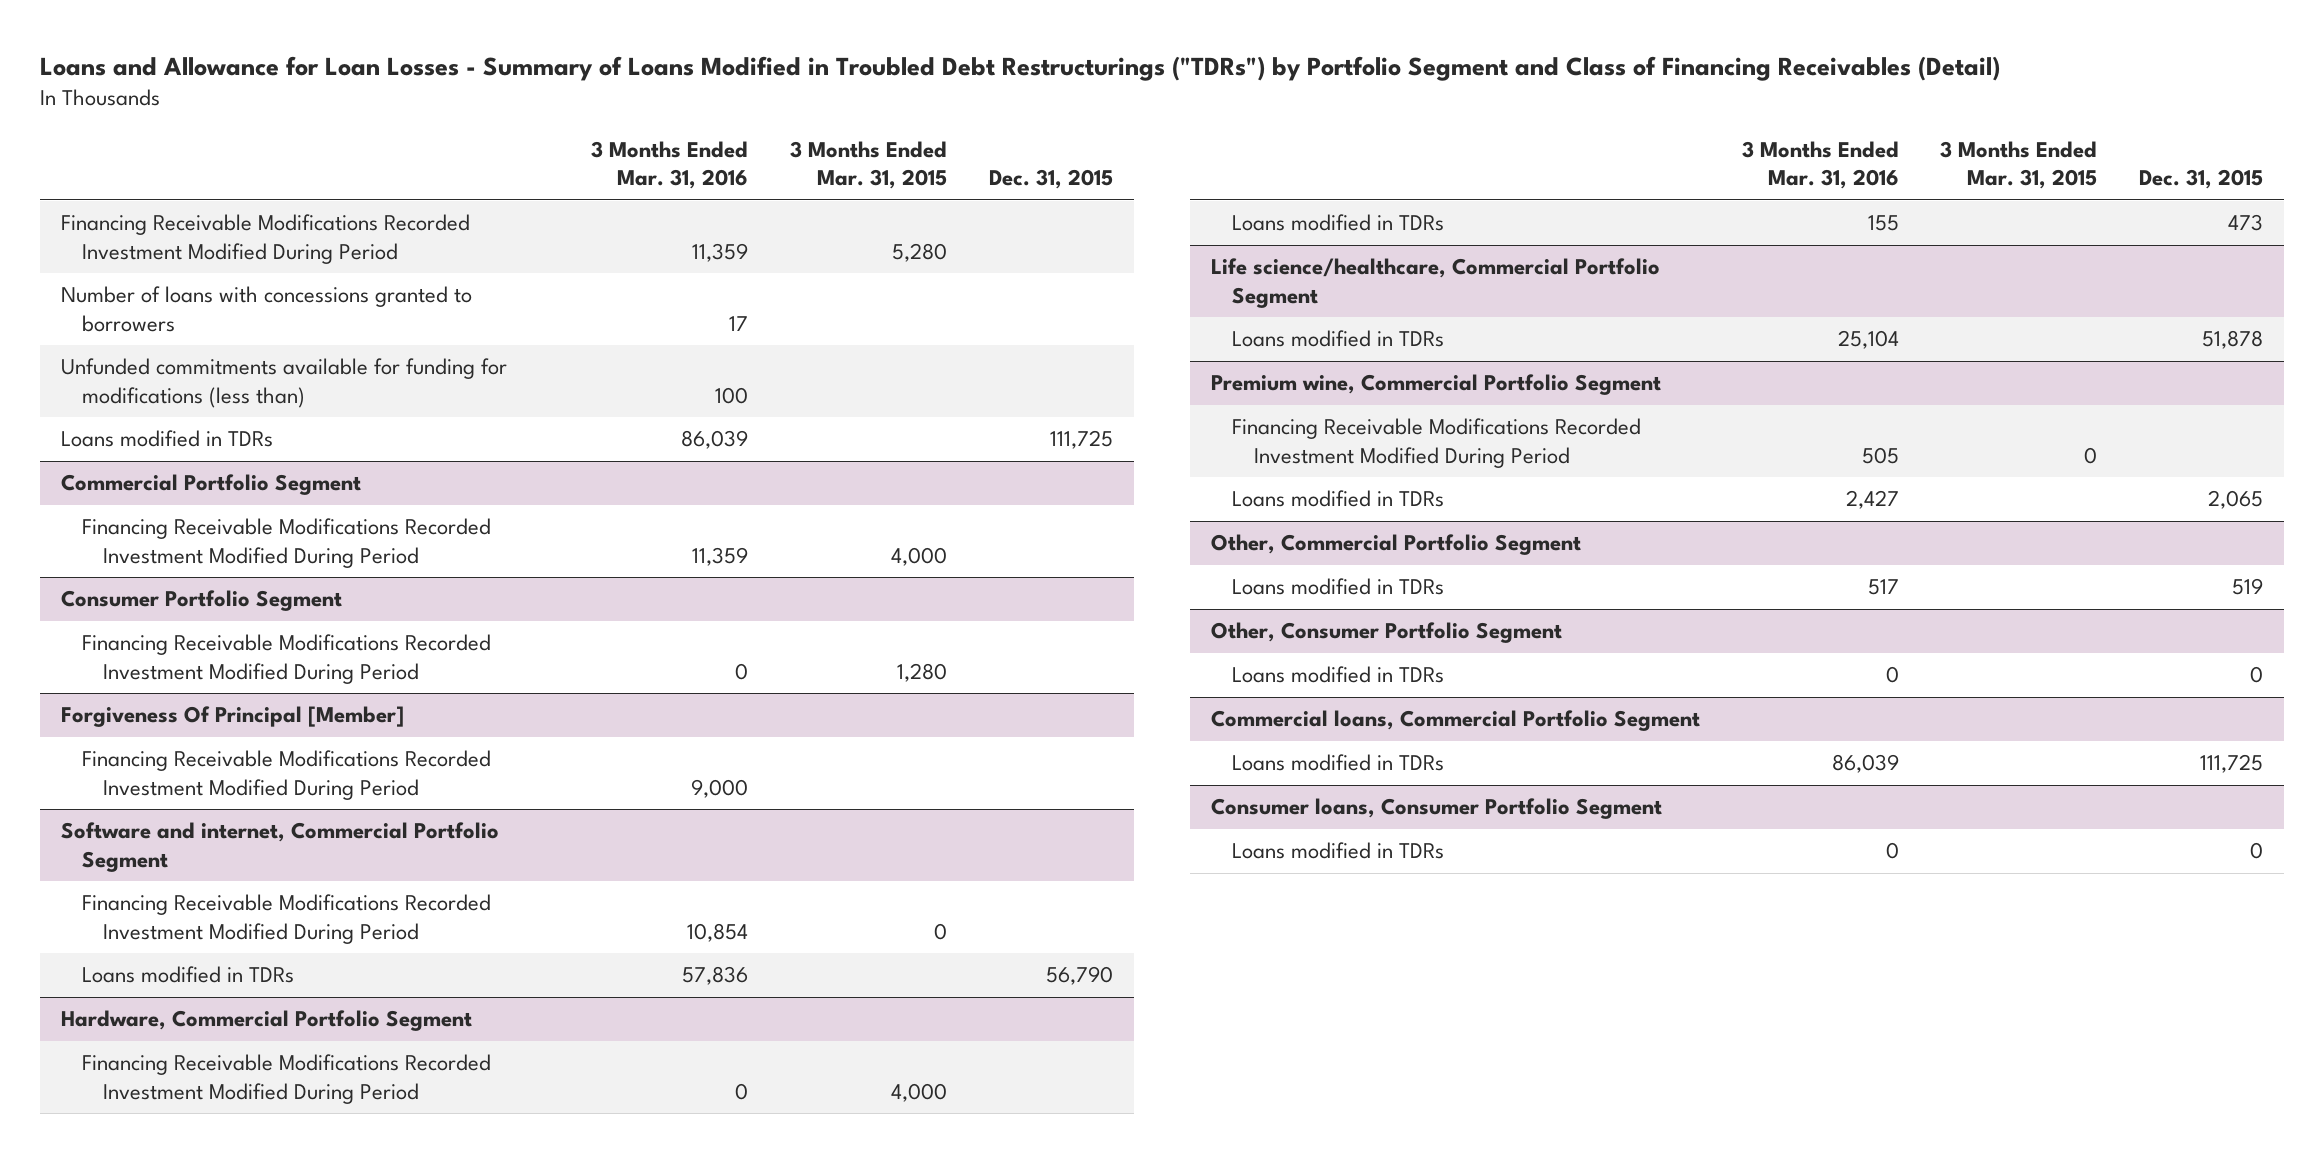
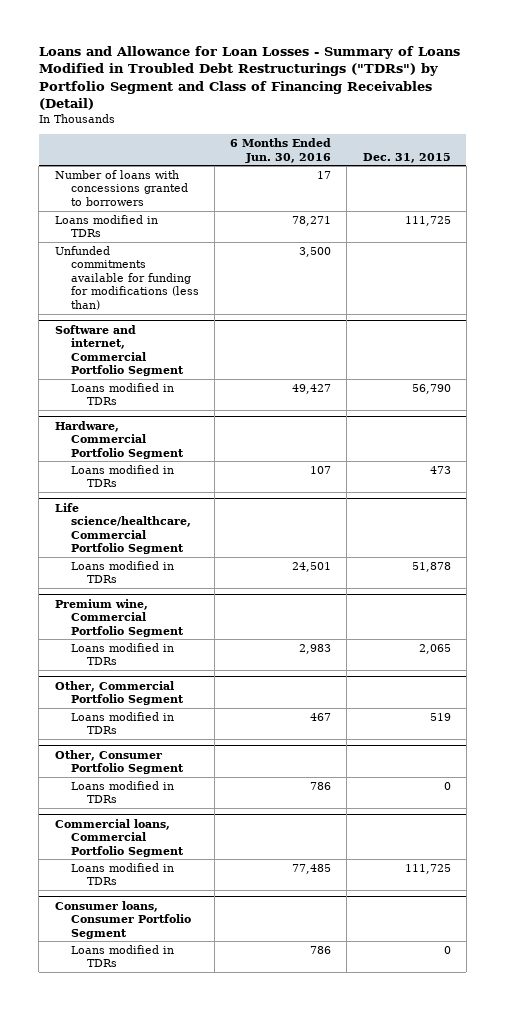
[591,140,749,190] 3 Months Ended Mar. 31, 2016 -> none
[790,140,948,190] 3 Months Ended Mar. 31, 2015 -> none
none -> [230,137,332,163] 6 Months Ended Jun. 30, 2016
[60,214,470,264] Financing Receivable Modifications Recorded Investment Modified During Period -> none
[60,474,361,496] Commercial Portfolio Segment -> none
[82,518,492,568] Financing Receivable Modifications Recorded Investment Modified During Period -> none
[60,590,342,612] Consumer Portfolio Segment -> none
[82,634,492,684] Financing Receivable Modifications Recorded Investment Modified During Period -> none
[60,706,404,728] Forgiveness Of Principal [Member] -> none
[82,750,492,800] Financing Receivable Modifications Recorded Investment Modified During Period -> none
[60,358,507,408] Unfunded commitments available for funding for modifications (less than) -> [54,245,199,310] Unfunded commitments available for funding for modifications (less than)
[82,894,492,944] Financing Receivable Modifications Recorded Investment Modified During Period -> none
[82,1054,492,1104] Financing Receivable Modifications Recorded Investment Modified During Period -> none
[1232,418,1642,468] Financing Receivable Modifications Recorded Investment Modified During Period -> none

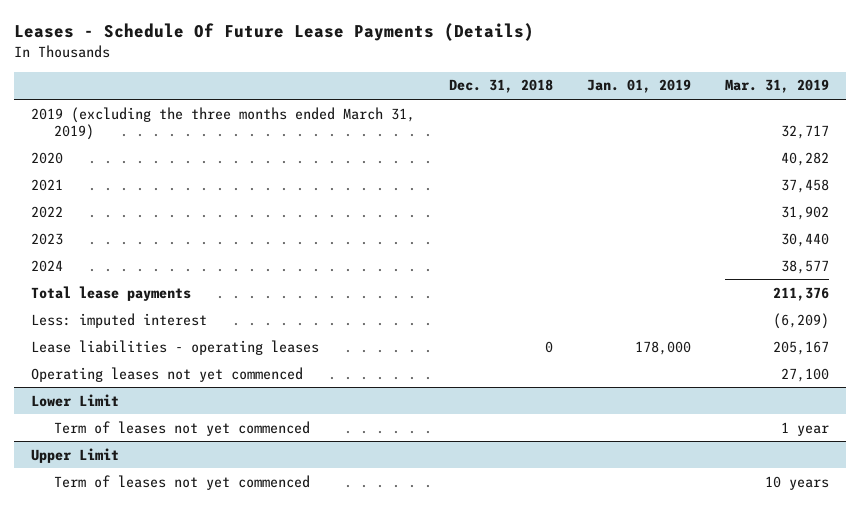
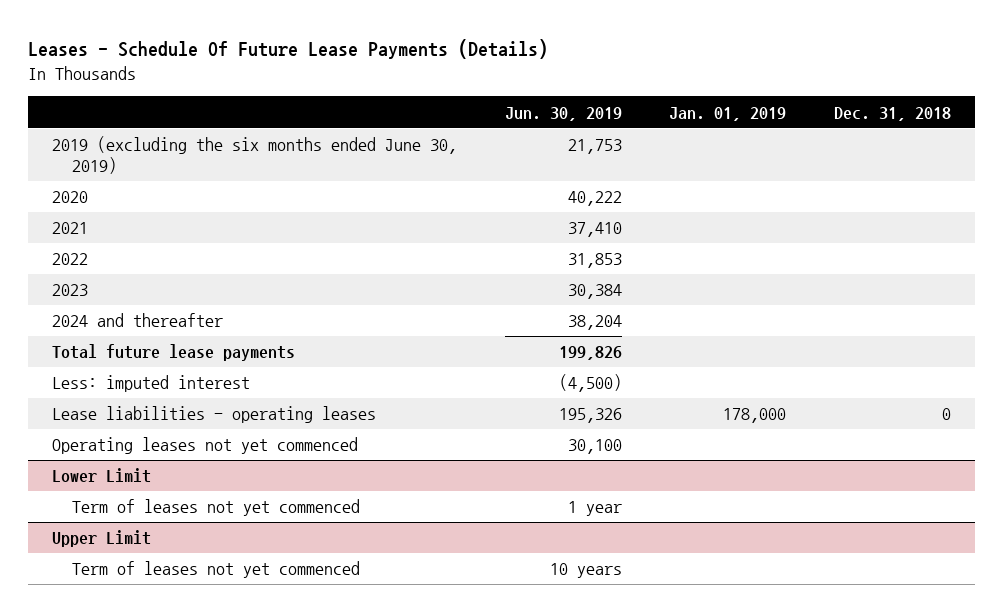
[724,79,829,94] Mar. 31, 2019 -> none
none -> [504,106,622,121] Jun. 30, 2019
[31,106,416,140] 2019 (excluding the three months ended March 31, 2019) -> [51,136,457,174] 2019 (excluding the six months ended June 30, 2019)
[31,259,64,272] 2024 -> [51,313,223,328] 2024 and thereafter
[31,285,192,301] Total lease payments -> [51,344,295,362] Total future lease payments

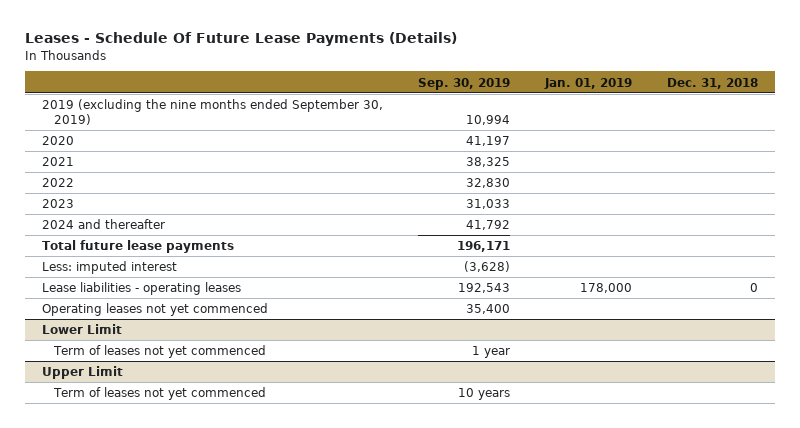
[504,106,622,121] Jun. 30, 2019 -> none
none -> [418,77,511,90] Sep. 30, 2019
[51,136,457,174] 2019 (excluding the six months ended June 30, 2019) -> [42,99,384,125] 2019 (excluding the nine months ended September 30, 2019)

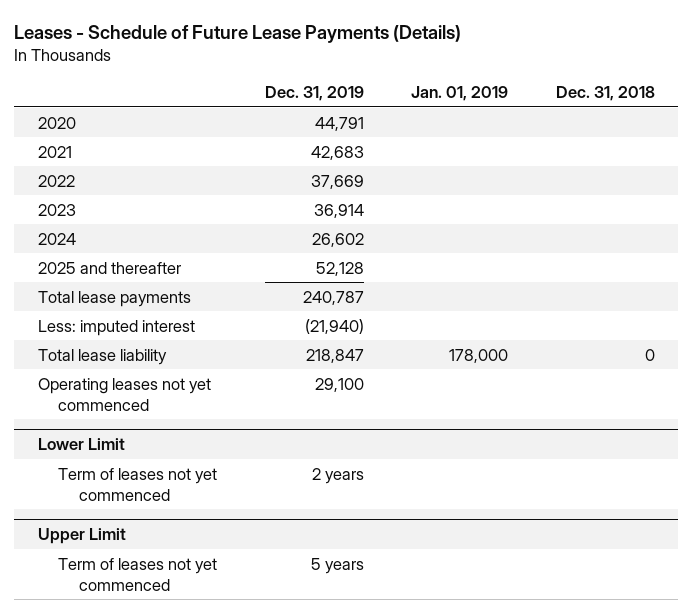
[24,32,457,47] Leases - Schedule Of Future Lease Payments (Details) -> [14,25,462,44] Leases - Schedule of Future Lease Payments (Details)
[418,77,511,90] Sep. 30, 2019 -> none
none -> [264,86,364,102] Dec. 31, 2019
[42,99,384,125] 2019 (excluding the nine months ended September 30, 2019) -> none
none -> [37,232,76,245] 2024
[42,219,166,230] 2024 and thereafter -> [37,261,181,274] 2025 and thereafter
[42,240,235,254] Total future lease payments -> [37,290,191,307] Total lease payments
[42,282,242,296] Lease liabilities - operating leases -> [37,348,167,365] Total lease liability

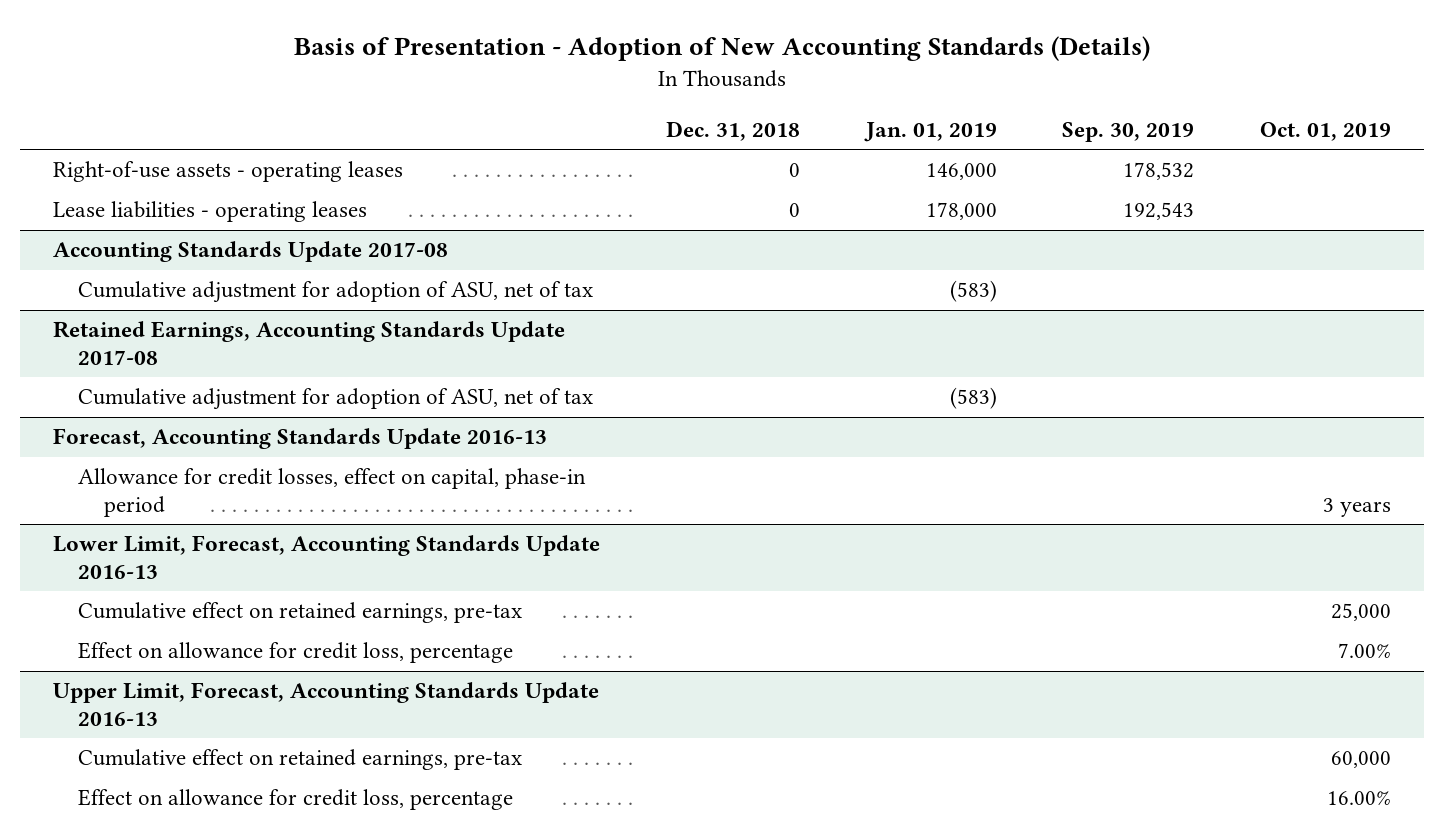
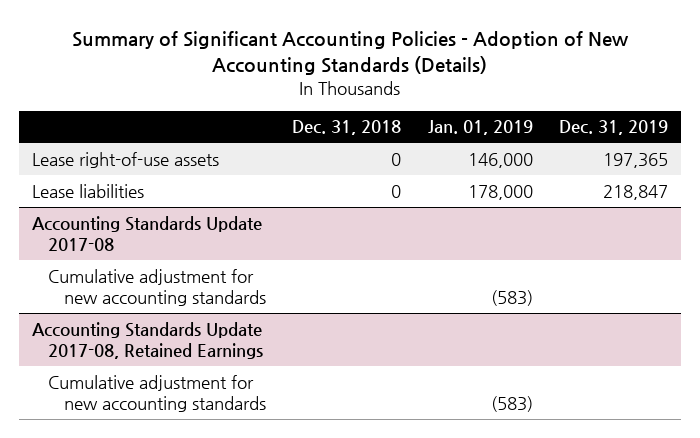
[294,36,1151,62] Basis of Presentation - Adoption of New Accounting Standards (Details) -> [72,31,630,76] Summary of Significant Accounting Policies - Adoption of New Accounting Standards (Details)
[1062,121,1195,142] Sep. 30, 2019 -> none
[1260,121,1392,141] Oct. 01, 2019 -> none
none -> [558,120,668,136] Dec. 31, 2019
[52,161,403,183] Right-of-use assets - operating leases -> [32,151,220,168] Lease right-of-use assets
[52,201,367,223] Lease liabilities - operating leases -> [32,183,145,198] Lease liabilities
[52,428,547,450] Forecast, Accounting Standards Update 2016-13 -> none
[78,468,587,517] Allowance for credit losses, effect on capital, phase-in period -> none
[52,535,600,579] Lower Limit, Forecast, Accounting Standards Update 2016-13 -> none
[78,602,523,624] Cumulative effect on retained earnings, pre-tax -> none
[78,642,514,664] Effect on allowance for credit loss, percentage -> none
[52,682,599,726] Upper Limit, Forecast, Accounting Standards Update 2016-13 -> none
[78,749,523,771] Cumulative effect on retained earnings, pre-tax -> none
[78,789,514,811] Effect on allowance for credit loss, percentage -> none
[78,281,594,304] Cumulative adjustment for adoption of ASU, net of tax -> [48,268,267,307] Cumulative adjustment for new accounting standards
[52,321,565,365] Retained Earnings, Accounting Standards Update 2017-08 -> [32,321,264,360] Accounting Standards Update 2017-08, Retained Earnings
[78,388,594,411] Cumulative adjustment for adoption of ASU, net of tax -> [48,374,267,413] Cumulative adjustment for new accounting standards

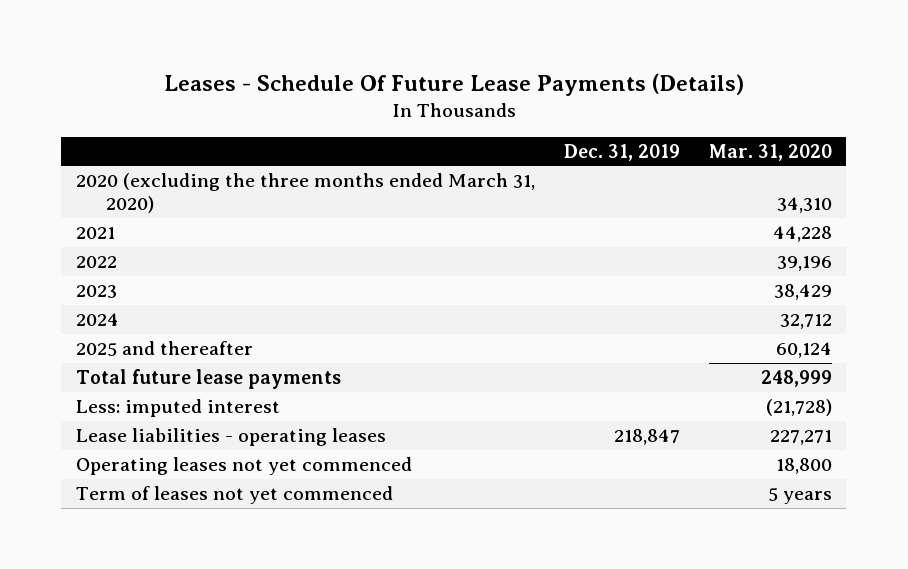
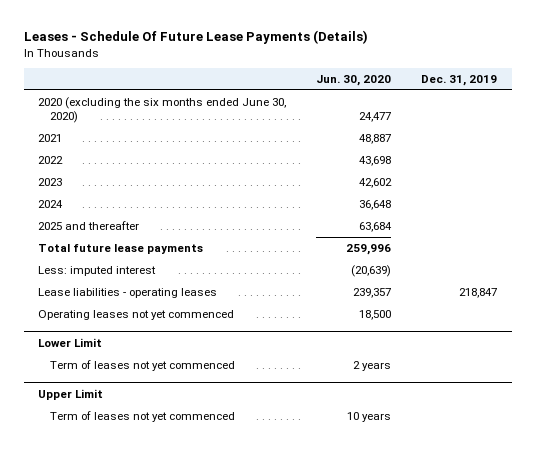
[708,143,832,161] Mar. 31, 2020 -> none
none -> [316,75,392,87] Jun. 30, 2020
[75,172,535,213] 2020 (excluding the three months ended March 31, 2020) -> [38,96,287,123] 2020 (excluding the six months ended June 30, 2020)
[75,485,393,504] Term of leases not yet commenced -> none
none -> [38,337,103,347] Lower Limit
none -> [50,359,236,371] Term of leases not yet commenced
none -> [38,388,104,400] Upper Limit
none -> [50,410,236,422] Term of leases not yet commenced

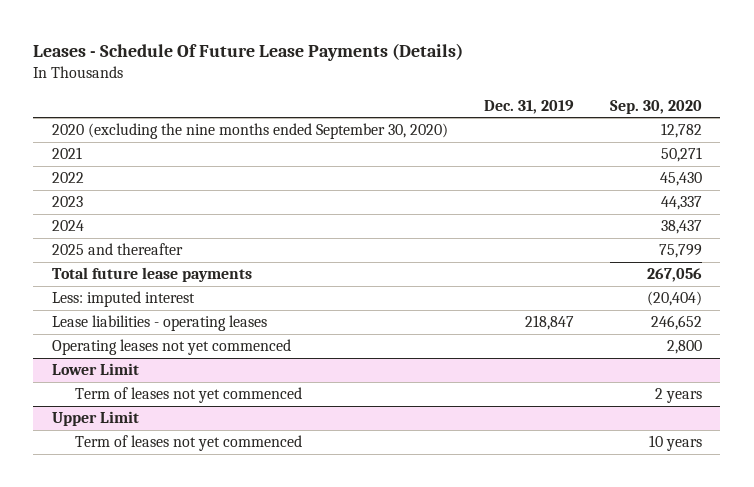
[316,75,392,87] Jun. 30, 2020 -> none
none -> [610,99,703,114] Sep. 30, 2020
[38,96,287,123] 2020 (excluding the six months ended June 30, 2020) -> [51,123,448,140] 2020 (excluding the nine months ended September 30, 2020)

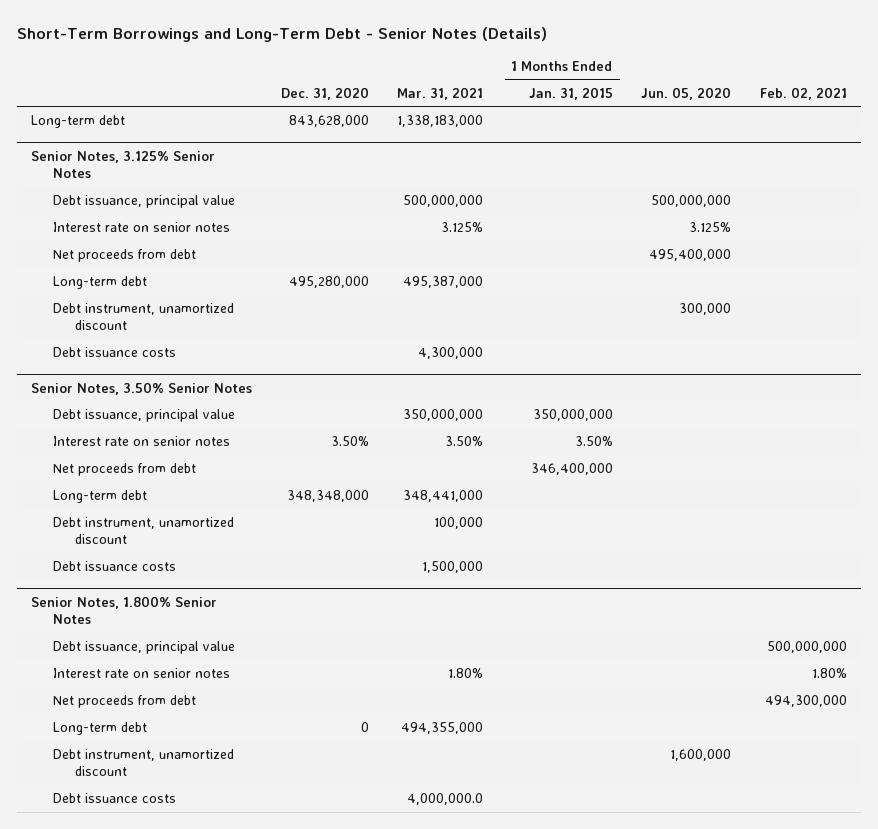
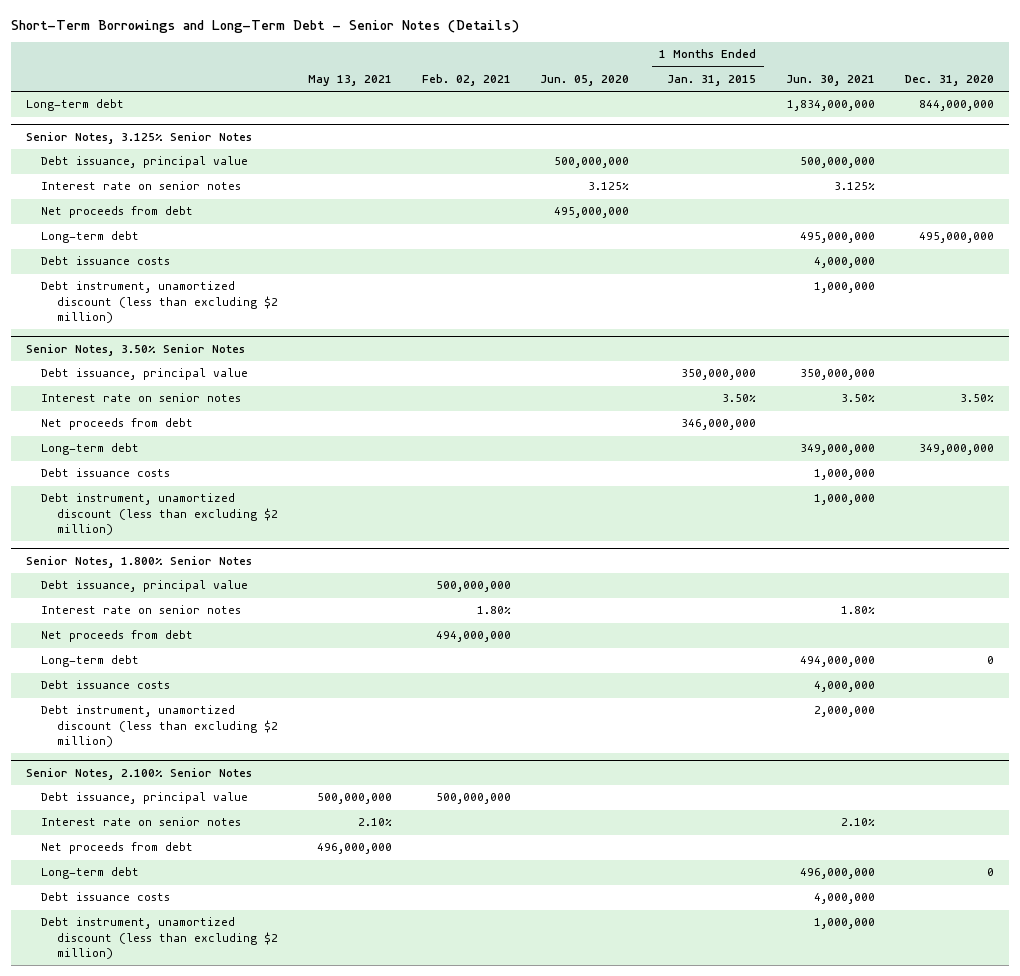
[397,86,484,100] Mar. 31, 2021 -> none
none -> [307,74,392,86] May 13, 2021
none -> [786,74,876,86] Jun. 30, 2021
[288,115,369,128] 843,628,000 -> [919,100,995,112] 844,000,000
[52,303,234,331] Debt instrument, unamortized discount -> none
[649,249,732,262] 495,400,000 -> [554,207,630,219] 495,000,000
[288,276,369,289] 495,280,000 -> [919,232,995,244] 495,000,000
none -> [41,281,278,324] Debt instrument, unamortized discount (less than excluding $2 million)
[52,517,234,545] Debt instrument, unamortized discount -> none
[530,463,613,476] 346,400,000 -> [681,419,757,431] 346,000,000
[286,490,369,503] 348,348,000 -> [919,444,995,456] 349,000,000
none -> [41,493,278,536] Debt instrument, unamortized discount (less than excluding $2 million)
[764,695,847,708] 494,300,000 -> [435,631,511,643] 494,000,000
[52,749,234,777] Debt instrument, unamortized discount -> none
none -> [41,705,278,748] Debt instrument, unamortized discount (less than excluding $2 million)
none -> [25,768,252,781] Senior Notes, 2.100% Senior Notes
none -> [41,792,249,805] Debt issuance, principal value
none -> [41,817,242,827] Interest rate on senior notes
none -> [41,842,194,855] Net proceeds from debt
none -> [41,867,140,880] Long-term debt
none -> [41,892,171,902] Debt issuance costs
none -> [41,917,278,960] Debt instrument, unamortized discount (less than excluding $2 million)

